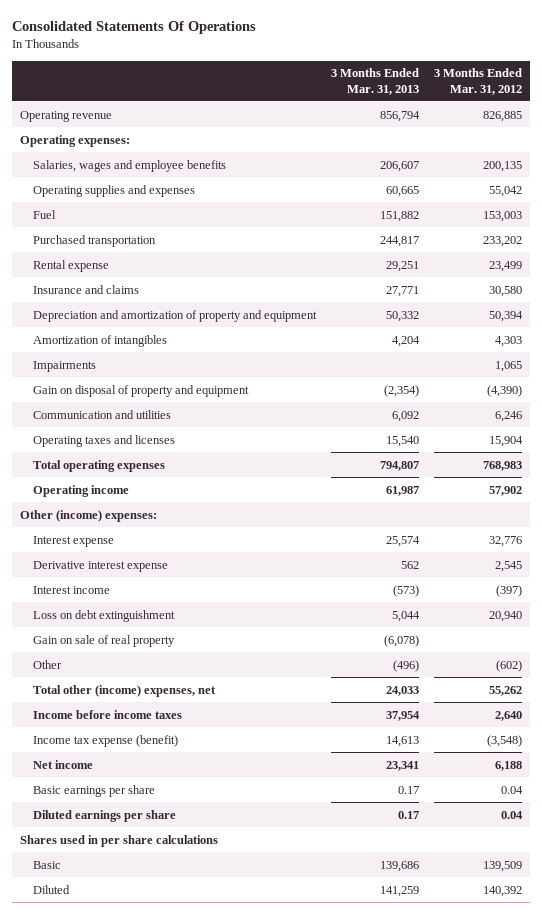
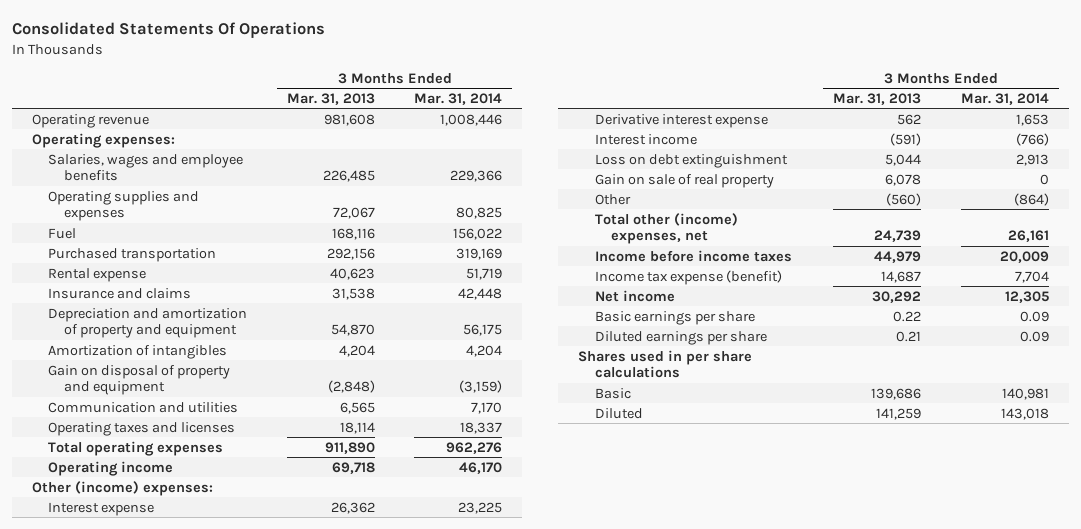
[434,68,523,95] 3 Months Ended Mar. 31, 2012 -> none
none -> [414,92,503,105] Mar. 31, 2014
[380,110,421,122] 856,794 -> [323,113,375,126] 981,608
[380,160,420,172] 206,607 -> [322,170,375,183] 226,485
[386,185,420,197] 60,665 -> [332,207,375,220] 72,067
[380,210,420,222] 151,882 -> [331,227,375,240] 168,116
[380,235,420,247] 244,817 -> [326,247,375,260] 292,156
[386,260,420,272] 29,251 -> [329,267,375,280] 40,623
[386,285,420,297] 27,771 -> [331,287,375,300] 31,538
[386,310,420,322] 50,332 -> [330,324,375,337] 54,870
[32,360,96,372] Impairments -> none
[384,384,420,397] (2,354) -> [327,380,375,394] (2,848)
[392,410,420,422] 6,092 -> [339,401,375,414] 6,565
[386,435,420,447] 15,540 -> [339,421,375,434] 18,114
[380,460,420,471] 794,807 -> [324,441,375,454] 911,890
[386,485,420,496] 61,987 -> [331,461,375,474] 69,718
[386,535,421,547] 25,574 -> [330,501,375,514] 26,362
[393,584,420,597] (573) -> [890,132,922,146] (591)
[384,634,420,647] (6,078) -> [885,173,922,186] 6,078
[393,659,420,672] (496) -> [886,192,922,206] (560)
[386,685,420,696] 24,033 -> [874,230,922,243] 24,739
[386,710,421,721] 37,954 -> [874,250,922,263] 44,979
[386,735,420,747] 14,613 -> [881,270,922,283] 14,687
[386,760,420,771] 23,341 -> [872,290,922,303] 30,292
[398,785,420,794] 0.17 -> [893,310,922,322] 0.22
[398,810,420,819] 0.17 -> [896,330,922,342] 0.21

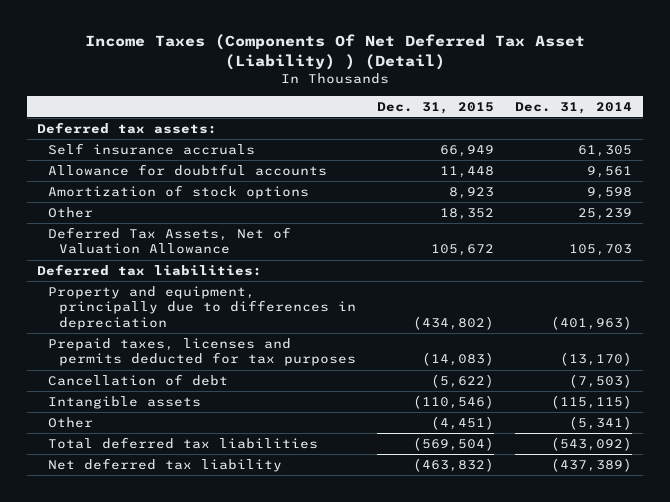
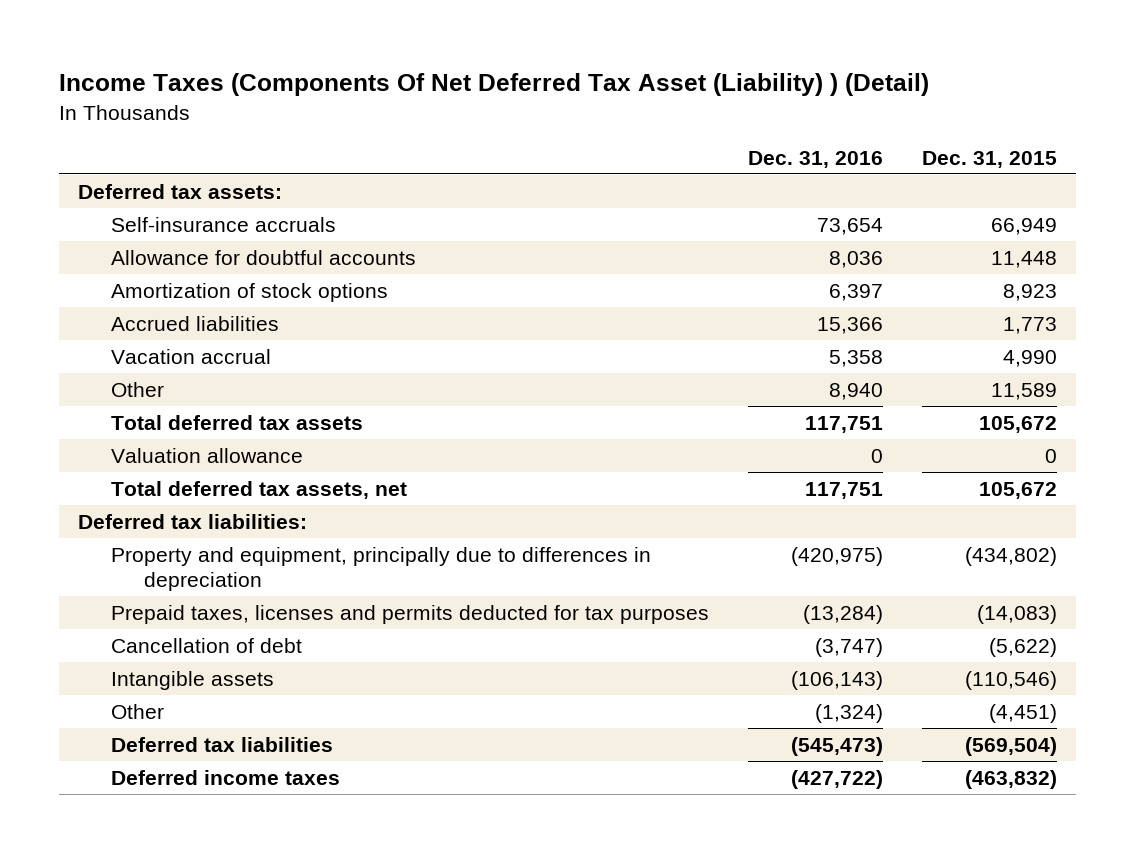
[515,101,633,114] Dec. 31, 2014 -> none
none -> [747,150,883,168] Dec. 31, 2016
[47,143,255,156] Self insurance accruals -> [110,216,336,232] Self-insurance accruals
none -> [110,315,279,331] Accrued liabilities
none -> [110,348,271,364] Vacation accrual
[439,208,494,221] 18,352 -> [990,382,1057,400] 11,589
none -> [110,414,363,430] Total deferred tax assets
none -> [110,447,303,463] Valuation allowance
[47,227,291,255] Deferred Tax Assets, Net of Valuation Allowance -> [110,480,407,499] Total deferred tax assets, net
[47,437,318,450] Total deferred tax liabilities -> [110,736,333,752] Deferred tax liabilities
[47,458,282,473] Net deferred tax liability -> [110,769,340,785] Deferred income taxes

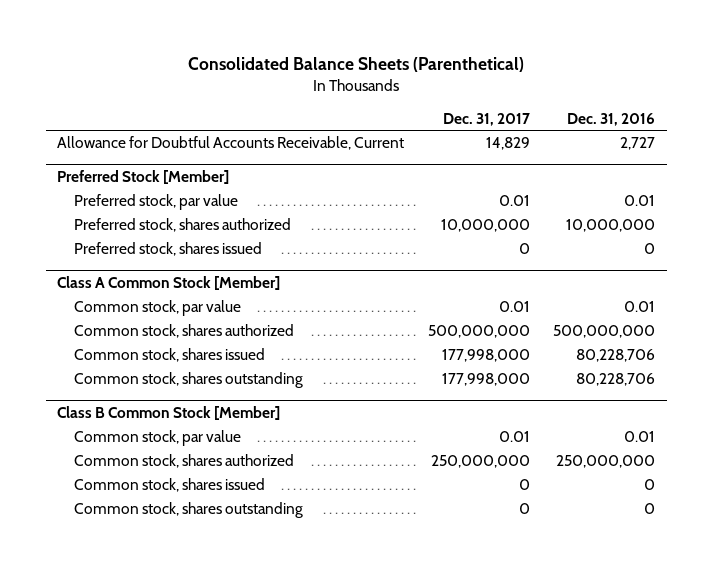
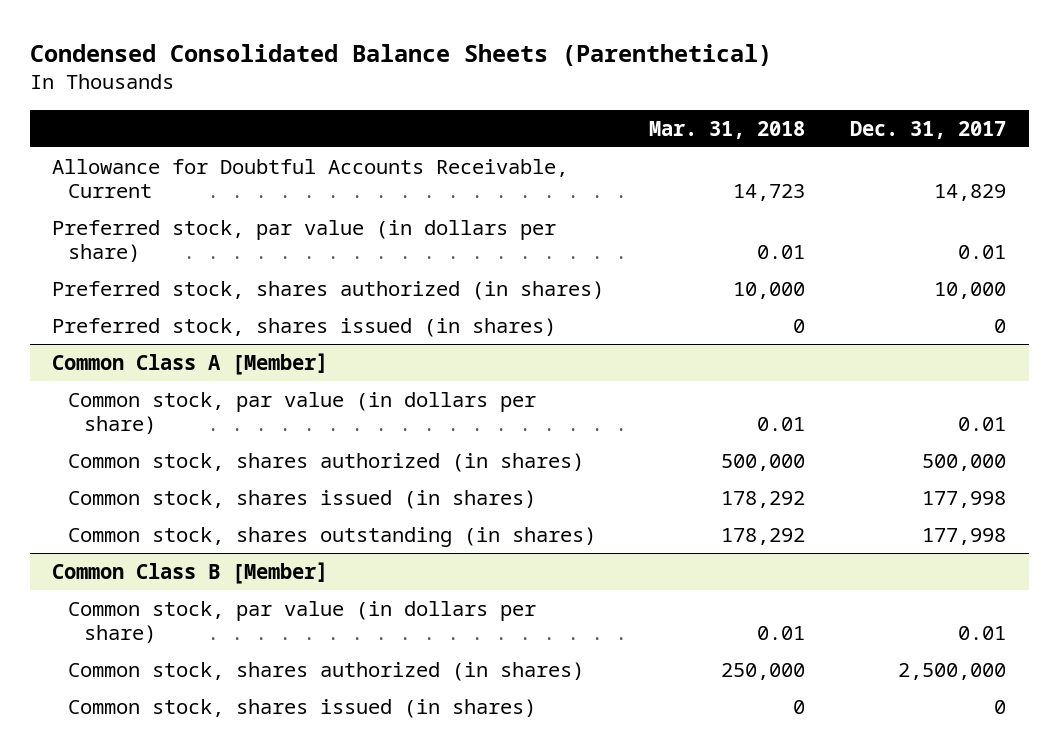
[188,56,525,72] Consolidated Balance Sheets (Parenthetical) -> [29,43,772,66] Condensed Consolidated Balance Sheets (Parenthetical)
[566,112,655,126] Dec. 31, 2016 -> none
none -> [649,120,806,139] Mar. 31, 2018
[57,170,230,185] Preferred Stock [Member] -> none
[73,502,303,519] Common stock, shares outstanding -> none
[73,194,238,211] Preferred stock, par value -> [52,219,557,262] Preferred stock, par value (in dollars per share)
[73,218,291,233] Preferred stock, shares authorized -> [52,280,605,300] Preferred stock, shares authorized (in shares)
[440,219,530,233] 10,000,000 -> [934,281,1007,299] 10,000
[73,242,262,257] Preferred stock, shares issued -> [52,317,557,337] Preferred stock, shares issued (in shares)
[57,276,281,291] Class A Common Stock [Member] -> [52,352,329,375] Common Class A [Member]
[73,300,241,317] Common stock, par value -> [68,391,537,434] Common stock, par value (in dollars per share)
[73,324,294,339] Common stock, shares authorized -> [68,452,585,472] Common stock, shares authorized (in shares)
[427,325,530,339] 500,000,000 -> [922,453,1007,471] 500,000
[73,348,265,363] Common stock, shares issued -> [68,489,537,509] Common stock, shares issued (in shares)
[441,349,530,363] 177,998,000 -> [922,490,1007,508] 177,998
[73,372,303,389] Common stock, shares outstanding -> [68,526,597,547] Common stock, shares outstanding (in shares)
[441,373,530,387] 177,998,000 -> [922,527,1007,545] 177,998
[57,406,281,421] Class B Common Stock [Member] -> [52,561,329,584] Common Class B [Member]
[73,430,241,447] Common stock, par value -> [68,600,537,643] Common stock, par value (in dollars per share)
[73,454,294,469] Common stock, shares authorized -> [68,661,585,681] Common stock, shares authorized (in shares)
[430,455,530,469] 250,000,000 -> [898,662,1007,680] 2,500,000
[73,478,265,493] Common stock, shares issued -> [68,698,537,718] Common stock, shares issued (in shares)

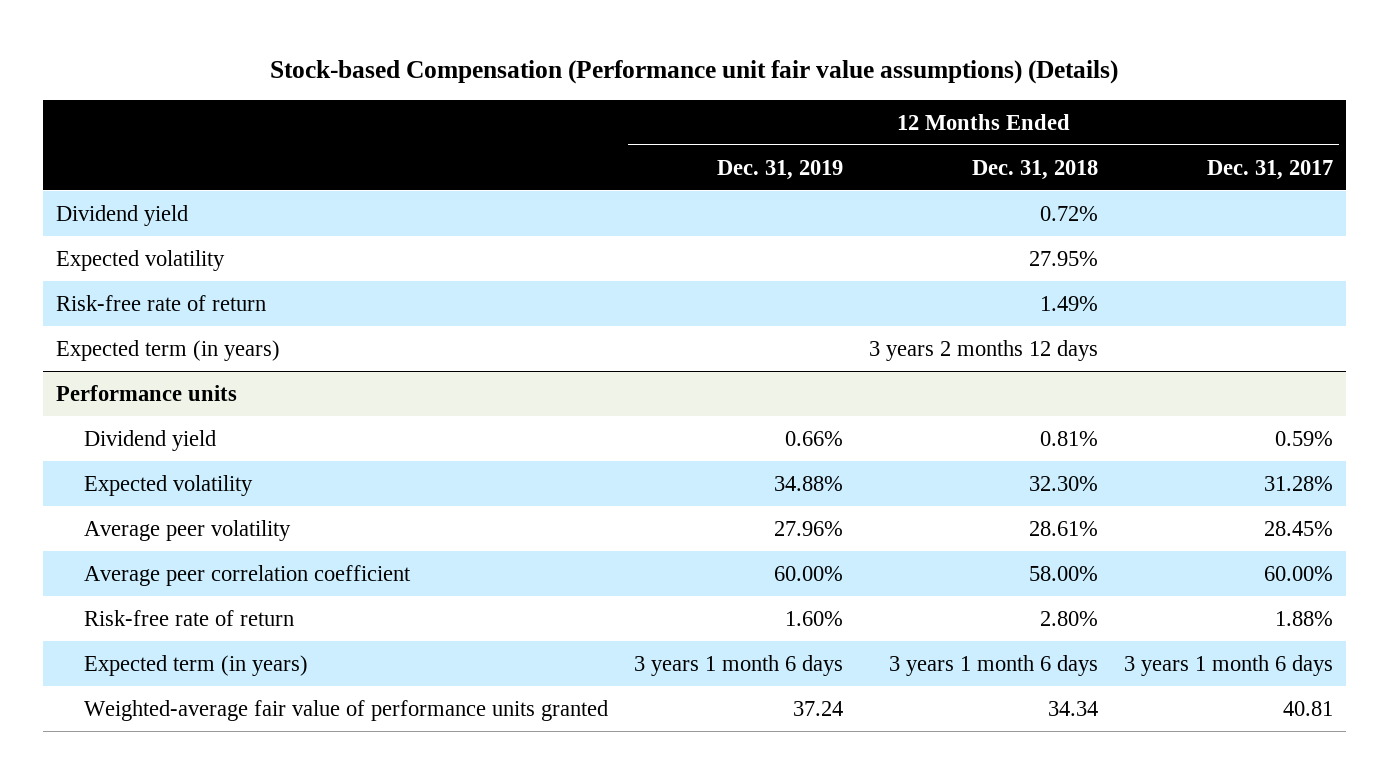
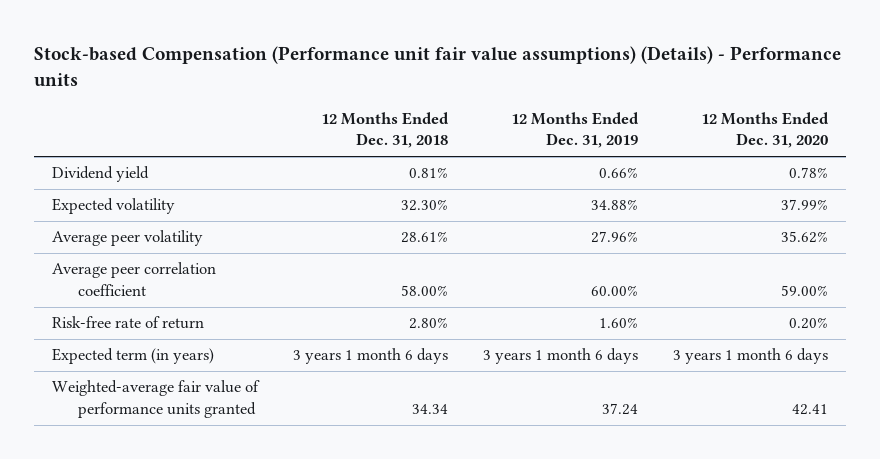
[270,59,1119,84] Stock-based Compensation (Performance unit fair value assumptions) (Details) -> [34,46,842,87] Stock-based Compensation (Performance unit fair value assumptions) (Details) - Performance units
[1206,159,1333,180] Dec. 31, 2017 -> none
none -> [701,111,830,149] 12 Months Ended Dec. 31, 2020
[55,204,188,226] Dividend yield -> none
[55,249,225,271] Expected volatility -> none
[55,294,266,311] Risk-free rate of return -> none
[55,339,280,361] Expected term (in years) -> none
[55,384,237,401] Performance units -> none

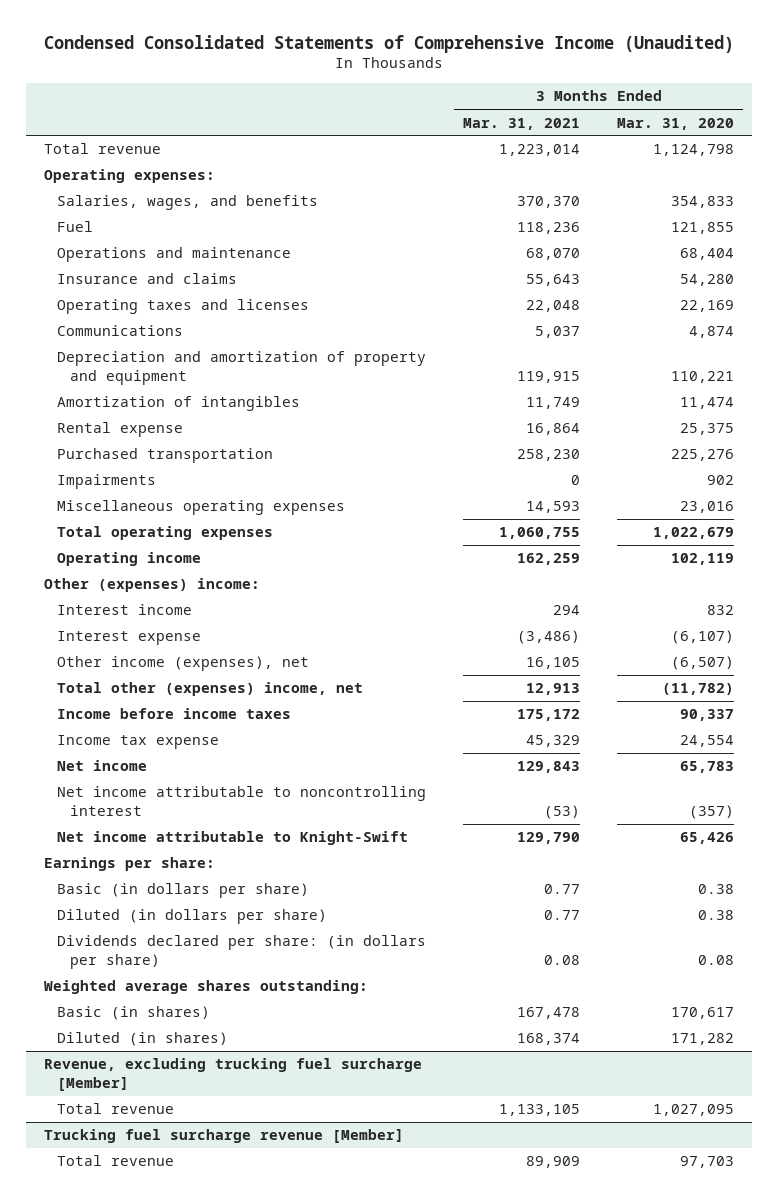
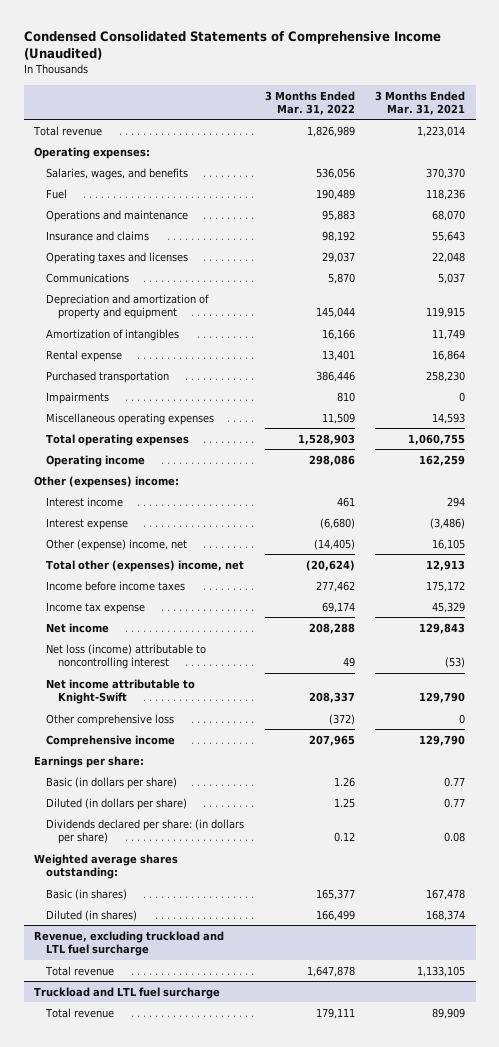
[616,117,734,130] Mar. 31, 2020 -> none
none -> [264,90,355,115] 3 Months Ended Mar. 31, 2022
[57,656,310,672] Other income (expenses), net -> [46,538,188,551] Other (expense) income, net
[57,786,427,817] Net income attributable to noncontrolling interest -> [46,643,207,669] Net loss (income) attributable to noncontrolling interest
none -> [46,713,175,726] Other comprehensive loss
none -> [46,734,176,747] Comprehensive income
[44,1058,423,1092] Revenue, excluding trucking fuel surcharge [Member] -> none
none -> [33,930,224,956] Revenue, excluding truckload and LTL fuel surcharge
[44,1129,405,1144] Trucking fuel surcharge revenue [Member] -> none
none -> [33,986,220,999] Truckload and LTL fuel surcharge

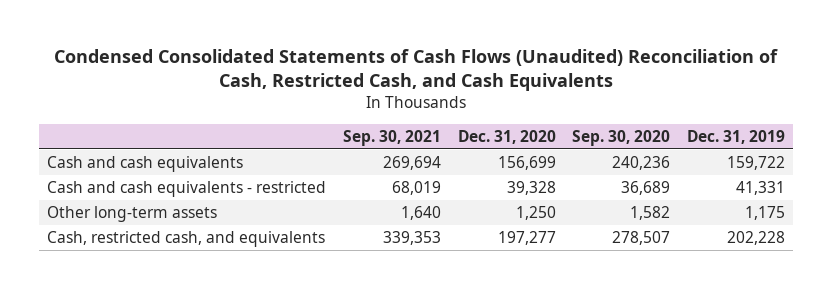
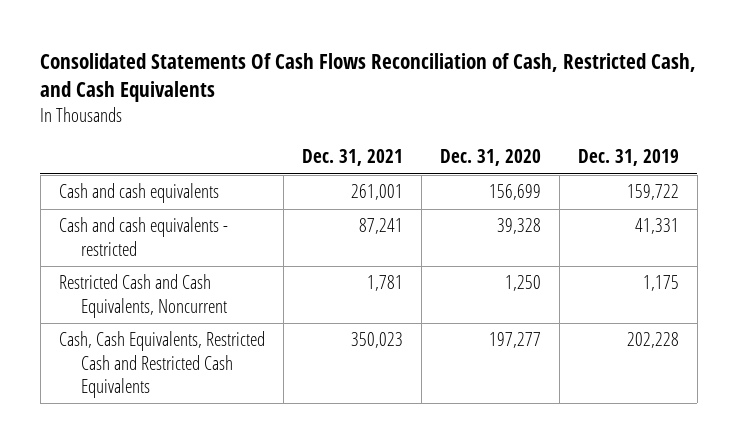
[54,49,779,92] Condensed Consolidated Statements of Cash Flows (Unaudited) Reconciliation of Cash, Restricted Cash, and Cash Equivalents -> [40,52,697,102] Consolidated Statements Of Cash Flows Reconciliation of Cash, Restricted Cash, and Cash Equivalents
[342,129,441,146] Sep. 30, 2021 -> none
[572,129,671,146] Sep. 30, 2020 -> none
none -> [301,149,403,167] Dec. 31, 2021
[47,205,218,222] Other long-term assets -> [58,274,228,318] Restricted Cash and Cash Equivalents, Noncurrent
[47,230,326,247] Cash, restricted cash, and equivalents -> [58,331,265,398] Cash, Cash Equivalents, Restricted Cash and Restricted Cash Equivalents

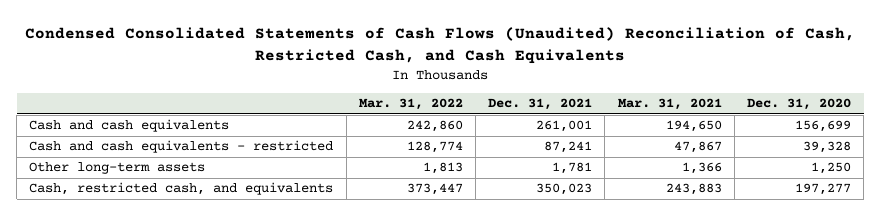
[40,52,697,102] Consolidated Statements Of Cash Flows Reconciliation of Cash, Restricted Cash, and Cash Equivalents -> [25,27,856,65] Condensed Consolidated Statements of Cash Flows (Unaudited) Reconciliation of Cash, Restricted Cash, and Cash Equivalents
[577,149,679,167] Dec. 31, 2019 -> none
none -> [358,98,463,111] Mar. 31, 2022
none -> [617,98,722,111] Mar. 31, 2021
[58,274,228,318] Restricted Cash and Cash Equivalents, Noncurrent -> [29,162,206,175] Other long-term assets
[58,331,265,398] Cash, Cash Equivalents, Restricted Cash and Restricted Cash Equivalents -> [29,182,334,196] Cash, restricted cash, and equivalents

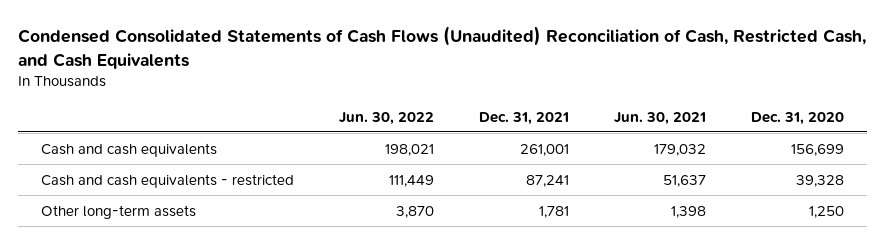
[358,98,463,111] Mar. 31, 2022 -> none
[617,98,722,111] Mar. 31, 2021 -> none
none -> [338,111,434,125] Jun. 30, 2022
none -> [614,111,707,125] Jun. 30, 2021
[29,182,334,196] Cash, restricted cash, and equivalents -> none

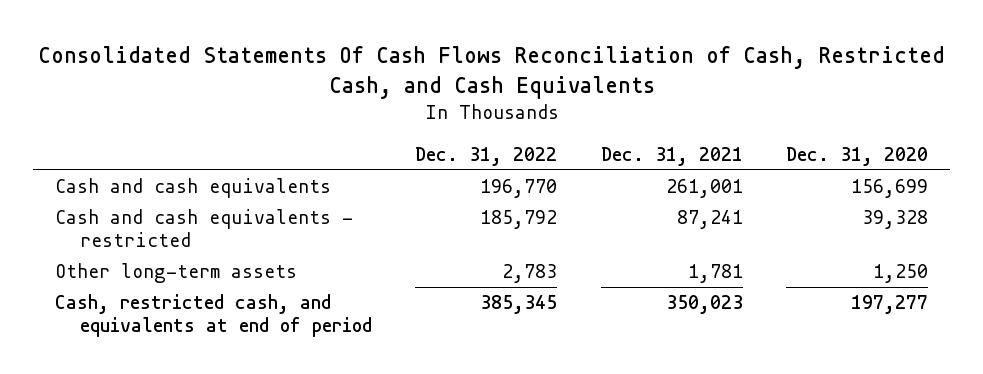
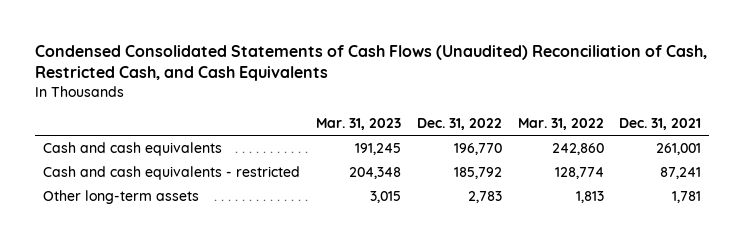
[37,46,945,100] Consolidated Statements Of Cash Flows Reconciliation of Cash, Restricted Cash, and Cash Equivalents -> [35,44,708,82] Condensed Consolidated Statements of Cash Flows (Unaudited) Reconciliation of Cash, Restricted Cash, and Cash Equivalents
[786,146,929,166] Dec. 31, 2020 -> none
none -> [315,118,401,131] Mar. 31, 2023
none -> [517,118,604,131] Mar. 31, 2022
[55,294,372,337] Cash, restricted cash, and equivalents at end of period -> none

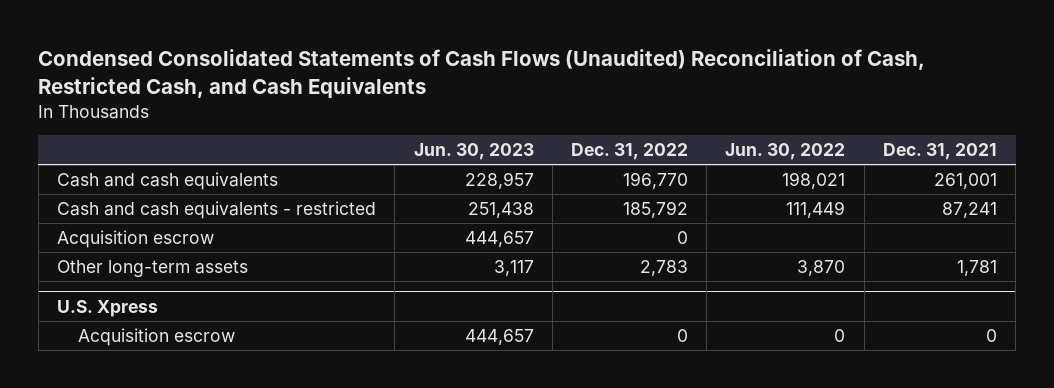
[315,118,401,131] Mar. 31, 2023 -> none
[517,118,604,131] Mar. 31, 2022 -> none
none -> [413,143,534,161] Jun. 30, 2023
none -> [725,143,846,161] Jun. 30, 2022
none -> [57,230,215,249] Acquisition escrow
none -> [57,299,159,317] U.S. Xpress
none -> [78,328,236,347] Acquisition escrow

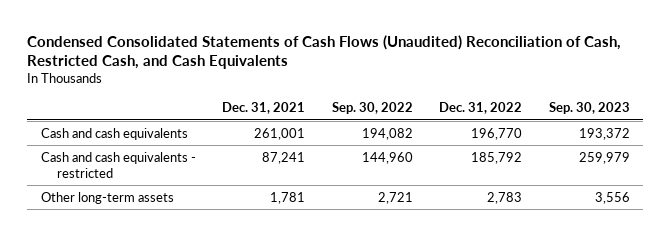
[413,143,534,161] Jun. 30, 2023 -> none
[725,143,846,161] Jun. 30, 2022 -> none
none -> [331,102,413,115] Sep. 30, 2022
none -> [548,102,630,115] Sep. 30, 2023
[57,230,215,249] Acquisition escrow -> none
[57,299,159,317] U.S. Xpress -> none
[78,328,236,347] Acquisition escrow -> none

